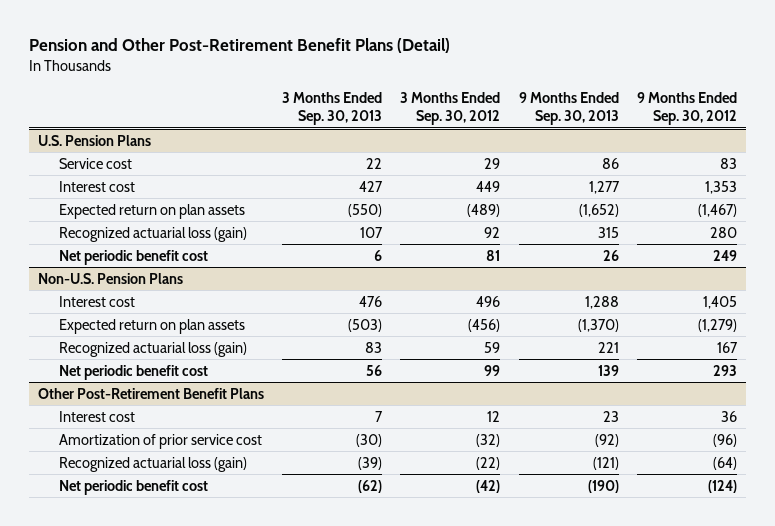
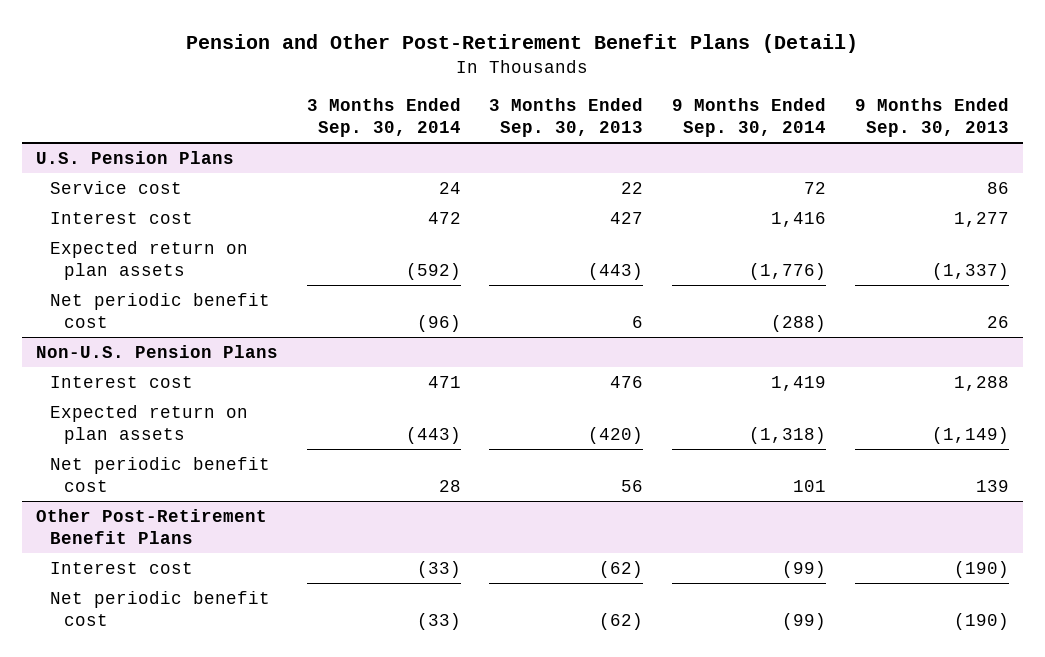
[400,91,501,126] 3 Months Ended Sep. 30, 2012 -> none
[636,91,737,126] 9 Months Ended Sep. 30, 2012 -> none
none -> [306,97,461,138] 3 Months Ended Sep. 30, 2014
none -> [671,97,826,138] 9 Months Ended Sep. 30, 2014
[59,226,248,242] Recognized actuarial loss (gain) -> none
[348,203,383,217] (550) -> [588,263,644,281] (443)
[578,203,619,217] (1,652) -> [931,263,1009,281] (1,337)
[59,341,248,357] Recognized actuarial loss (gain) -> none
[348,318,383,332] (503) -> [588,427,644,445] (420)
[577,318,619,332] (1,370) -> [931,427,1009,445] (1,149)
[59,433,263,449] Amortization of prior service cost -> none
[59,456,248,472] Recognized actuarial loss (gain) -> none
[375,410,384,422] 7 -> [599,560,644,578] (62)
[602,410,619,422] 23 -> [953,560,1009,578] (190)

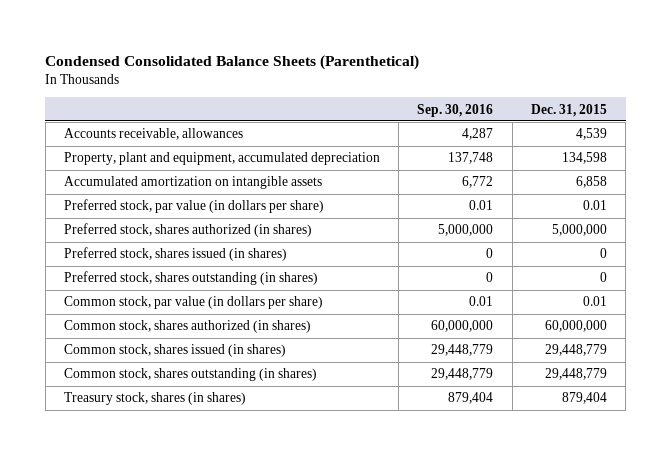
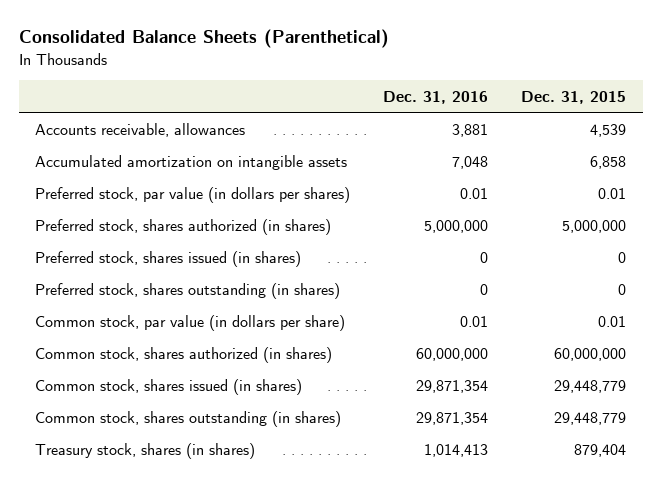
[45,54,420,70] Condensed Consolidated Balance Sheets (Parenthetical) -> [18,29,389,49] Consolidated Balance Sheets (Parenthetical)
[417,103,494,117] Sep. 30, 2016 -> none
none -> [383,90,489,104] Dec. 31, 2016
[63,152,380,166] Property, plant and equipment, accumulated depreciation -> none
[63,199,324,214] Preferred stock, par value (in dollars per share) -> [35,186,351,203] Preferred stock, par value (in dollars per shares)

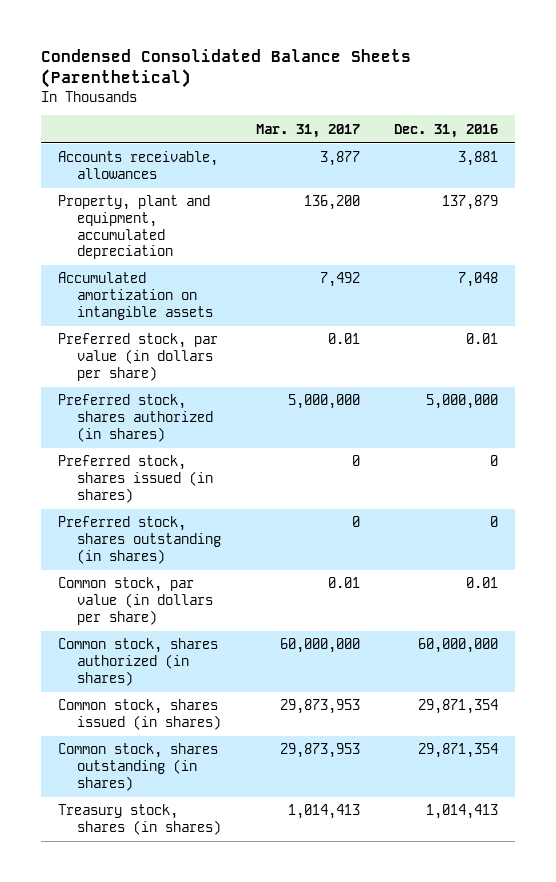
[18,29,389,49] Consolidated Balance Sheets (Parenthetical) -> [40,48,411,89] Condensed Consolidated Balance Sheets (Parenthetical)
[521,90,627,104] Dec. 31, 2015 -> none
none -> [255,123,360,138] Mar. 31, 2017
none -> [57,195,210,260] Property, plant and equipment, accumulated depreciation
[35,186,351,203] Preferred stock, par value (in dollars per shares) -> [57,333,218,381] Preferred stock, par value (in dollars per share)

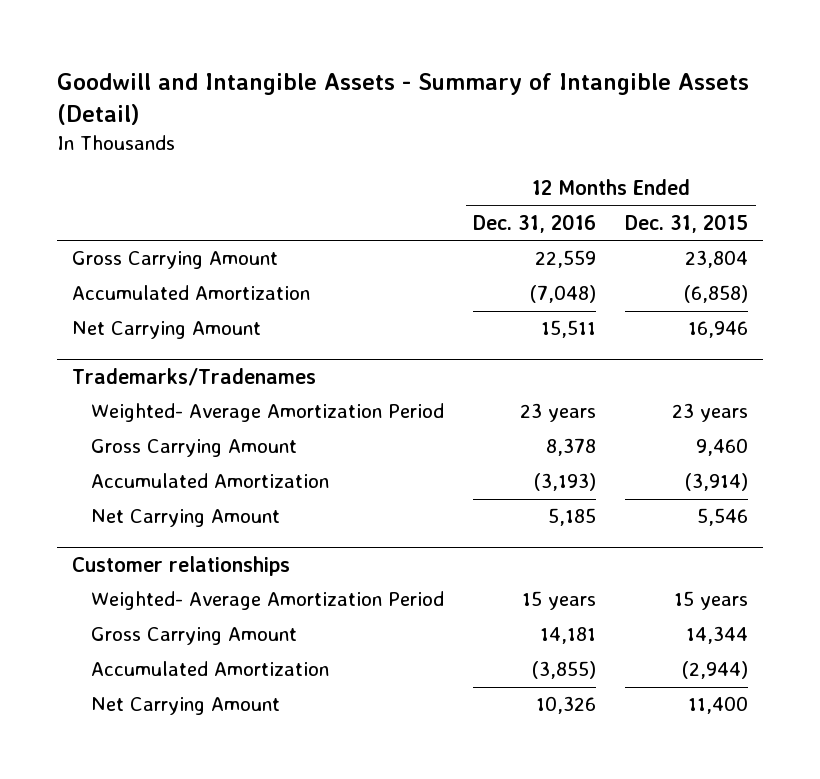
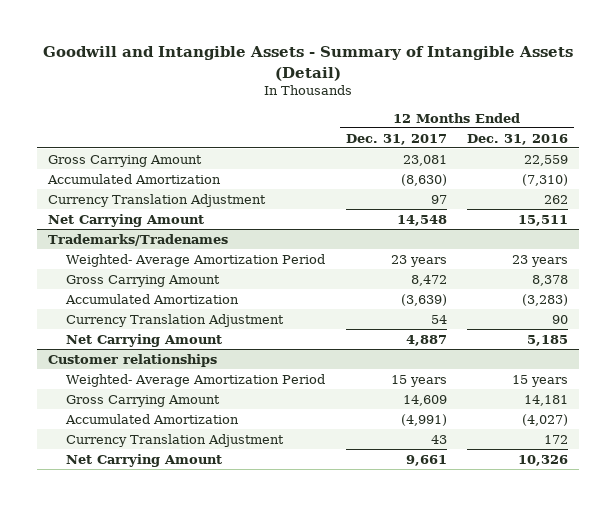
[625,213,749,233] Dec. 31, 2015 -> none
none -> [345,133,447,145] Dec. 31, 2017
[530,285,597,304] (7,048) -> [522,173,569,186] (7,310)
none -> [47,193,266,207] Currency Translation Adjustment
[534,473,597,492] (3,193) -> [522,293,569,306] (3,283)
none -> [65,313,284,327] Currency Translation Adjustment
[532,661,597,680] (3,855) -> [522,413,569,426] (4,027)
none -> [65,433,284,447] Currency Translation Adjustment

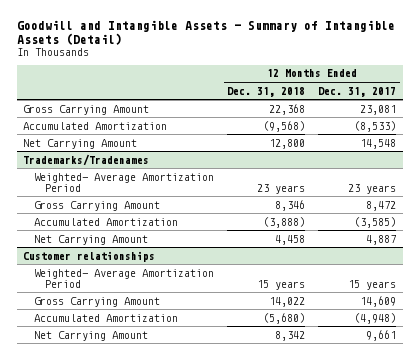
[467,133,569,145] Dec. 31, 2016 -> none
none -> [227,86,306,97] Dec. 31, 2018
[47,193,266,207] Currency Translation Adjustment -> none
[400,173,447,186] (8,630) -> [354,120,397,132] (8,533)
[65,313,284,327] Currency Translation Adjustment -> none
[400,293,447,306] (3,639) -> [354,216,397,228] (3,585)
[65,433,284,447] Currency Translation Adjustment -> none
[400,413,447,426] (4,991) -> [354,312,397,324] (4,948)

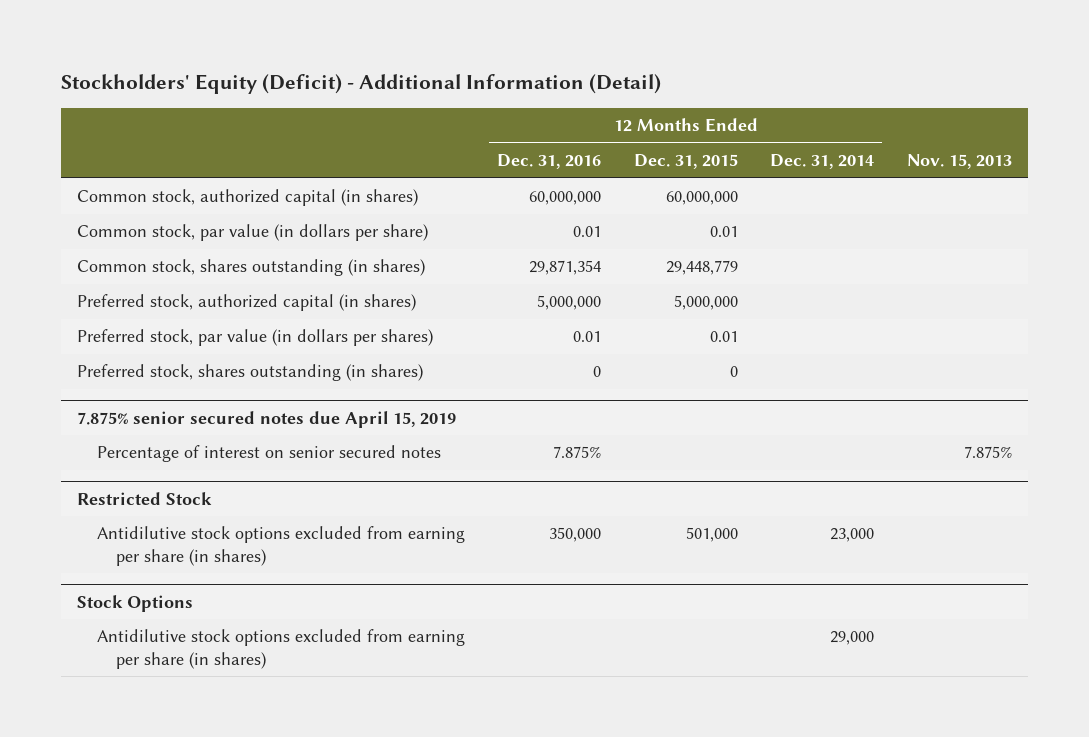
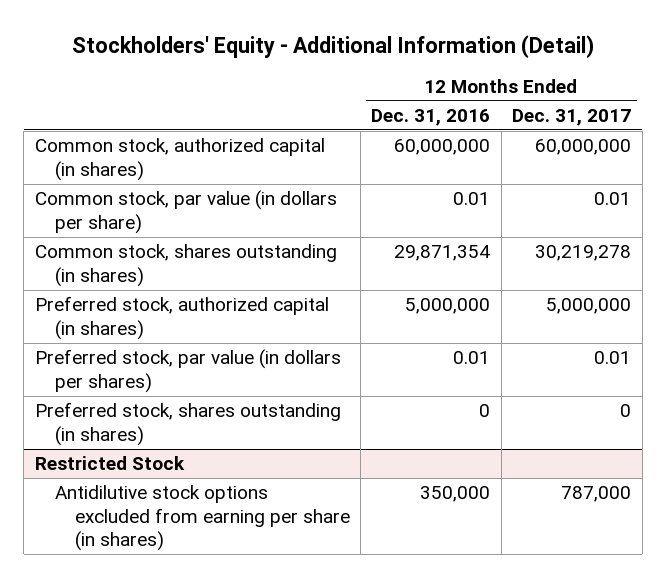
[61,74,662,95] Stockholders' Equity (Deficit) - Additional Information (Detail) -> [71,35,594,59] Stockholders' Equity - Additional Information (Detail)
[633,154,738,170] Dec. 31, 2015 -> none
[770,154,875,170] Dec. 31, 2014 -> none
[906,154,1012,170] Nov. 15, 2013 -> none
none -> [512,108,632,126] Dec. 31, 2017
[77,410,457,428] 7.875% senior secured notes due April 15, 2019 -> none
[96,445,441,463] Percentage of interest on senior secured notes -> none
[77,594,194,612] Stock Options -> none
[96,629,465,669] Antidilutive stock options excluded from earning per share (in shares) -> none

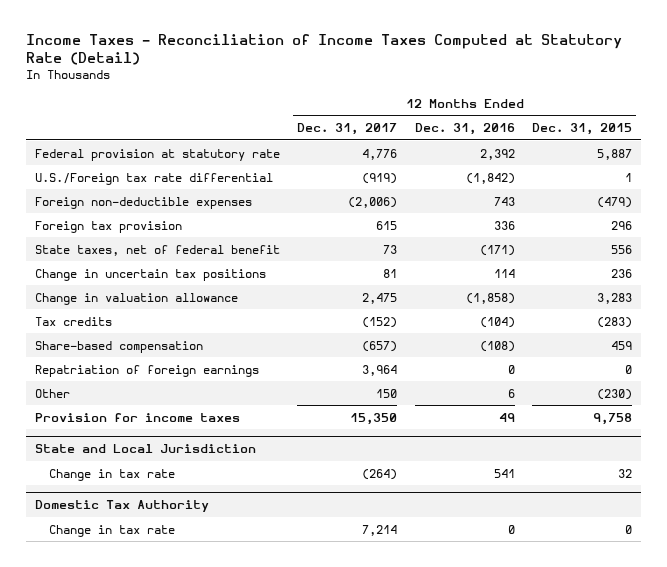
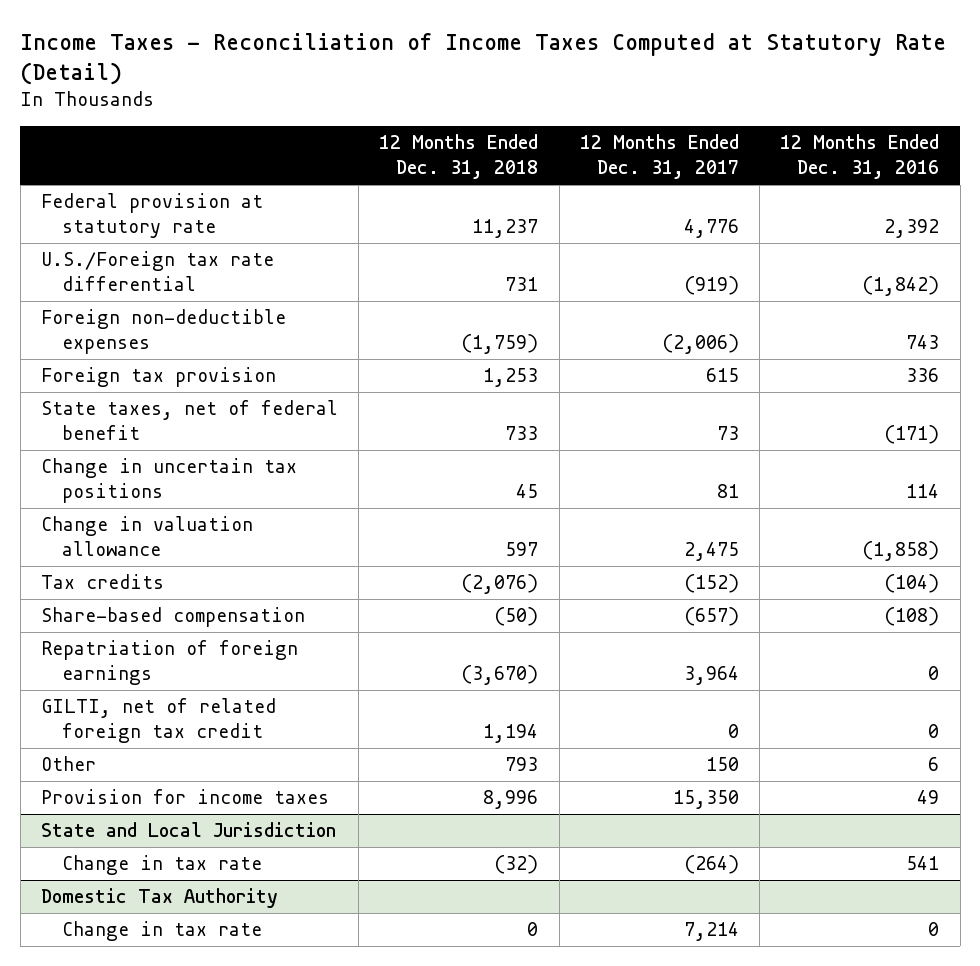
[532,123,633,136] Dec. 31, 2015 -> none
none -> [379,134,539,180] 12 Months Ended Dec. 31, 2018
none -> [40,698,276,744] GILTI, net of related foreign tax credit

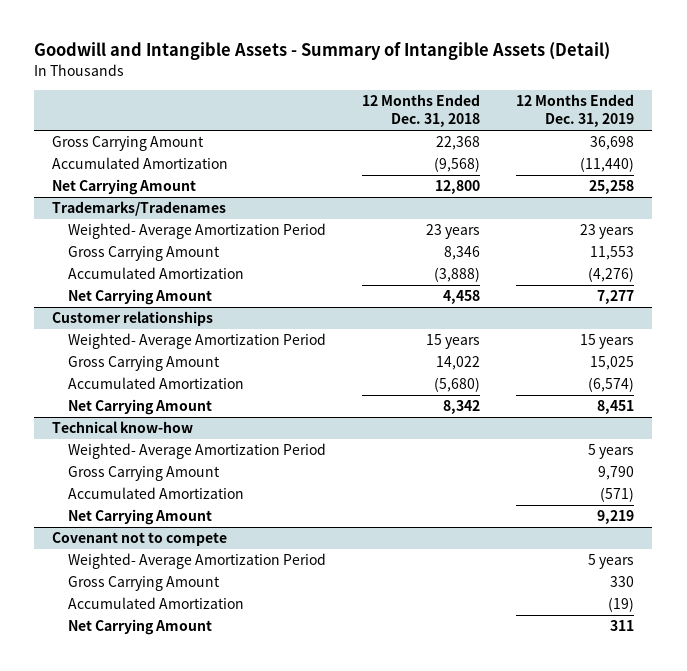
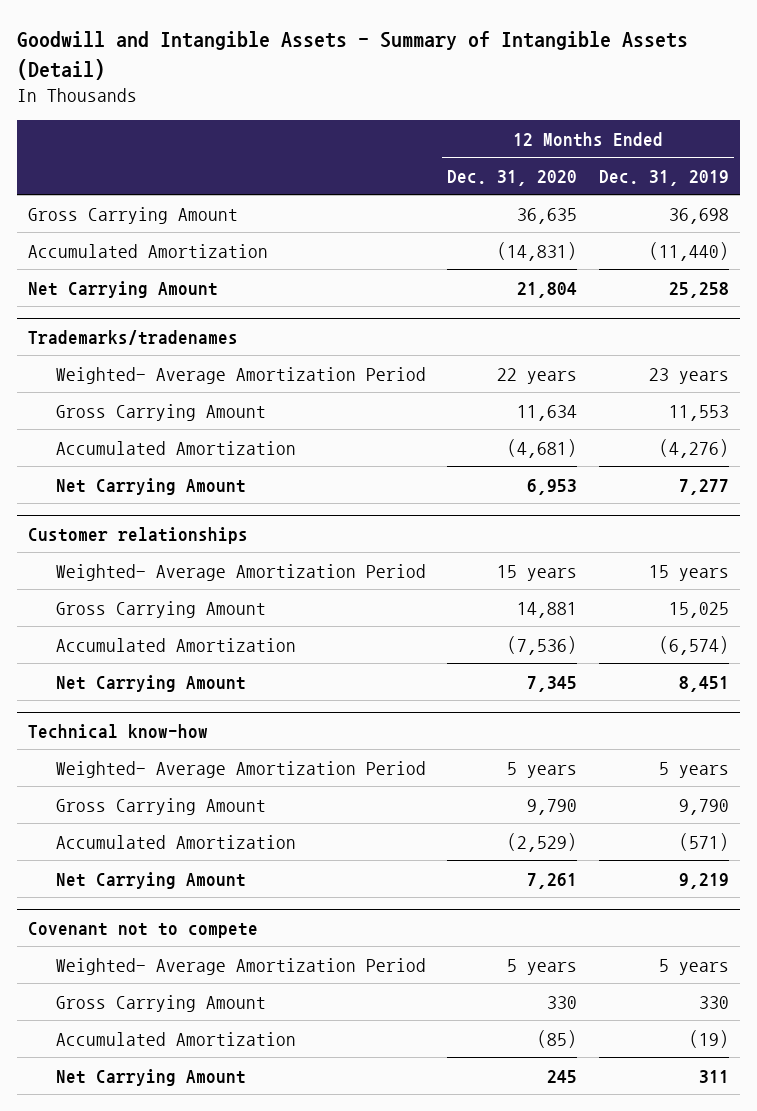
[362,94,481,128] 12 Months Ended Dec. 31, 2018 -> none
none -> [447,169,578,186] Dec. 31, 2020
[52,201,227,217] Trademarks/Tradenames -> [27,329,238,345] Trademarks/tradenames

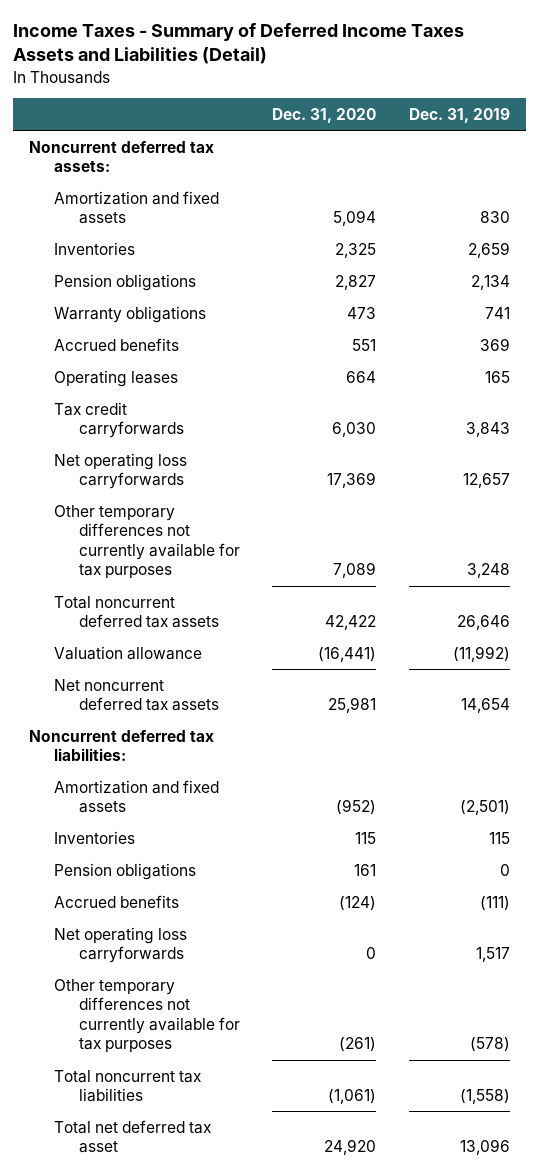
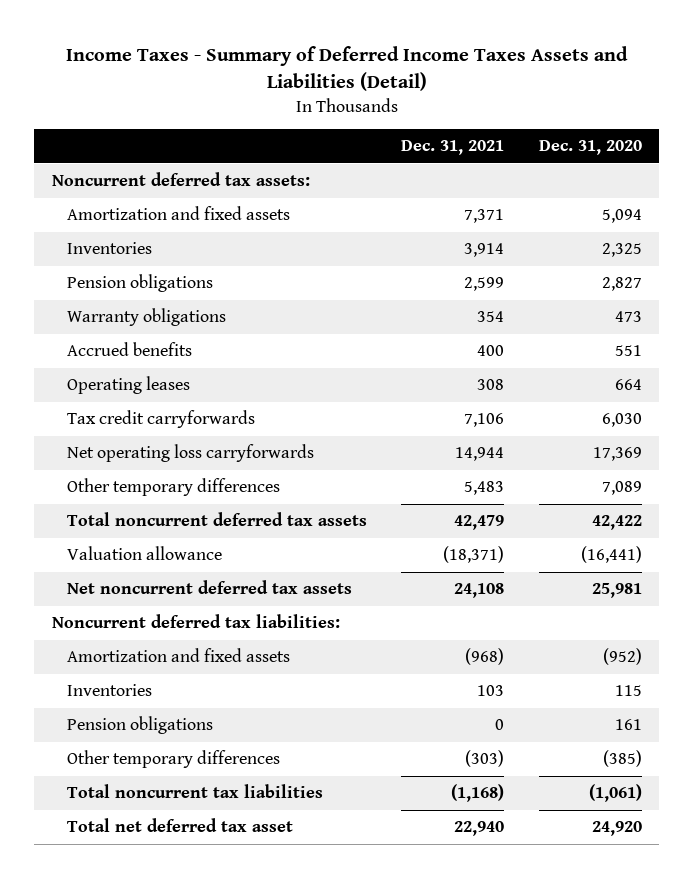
[408,107,510,123] Dec. 31, 2019 -> none
none -> [401,140,505,156] Dec. 31, 2021
[53,504,240,579] Other temporary differences not currently available for tax purposes -> [67,478,281,497] Other temporary differences
[53,894,179,908] Accrued benefits -> none
[53,926,187,964] Net operating loss carryforwards -> none
[53,978,240,1053] Other temporary differences not currently available for tax purposes -> [67,750,281,769] Other temporary differences
[339,1037,377,1053] (261) -> [602,750,642,768] (385)

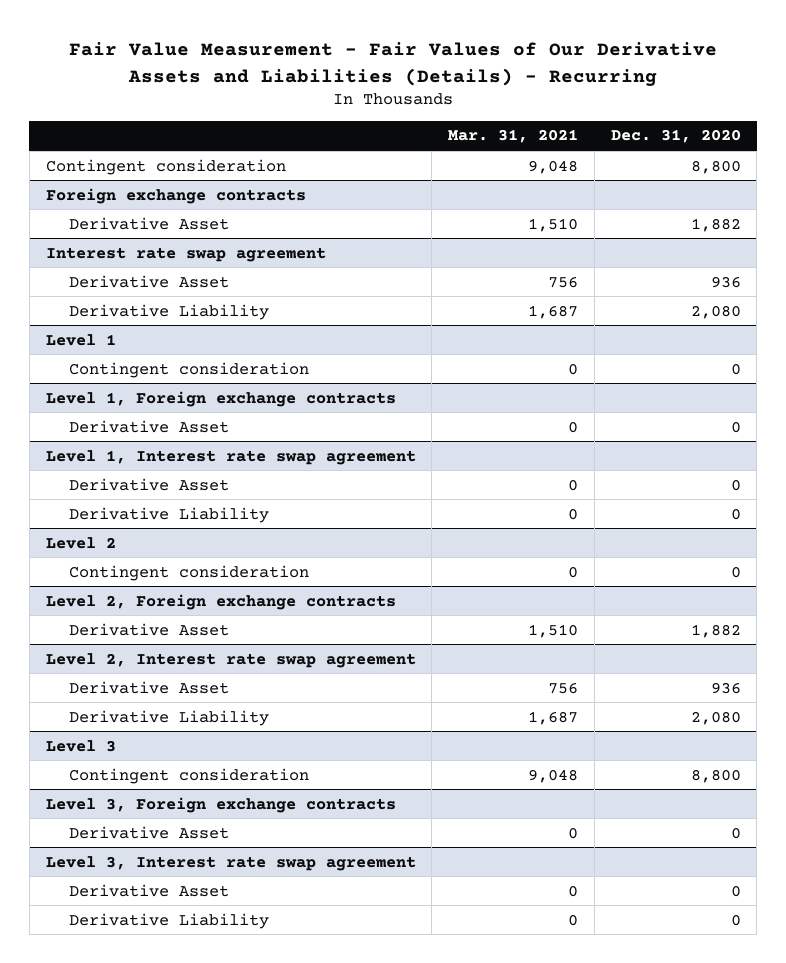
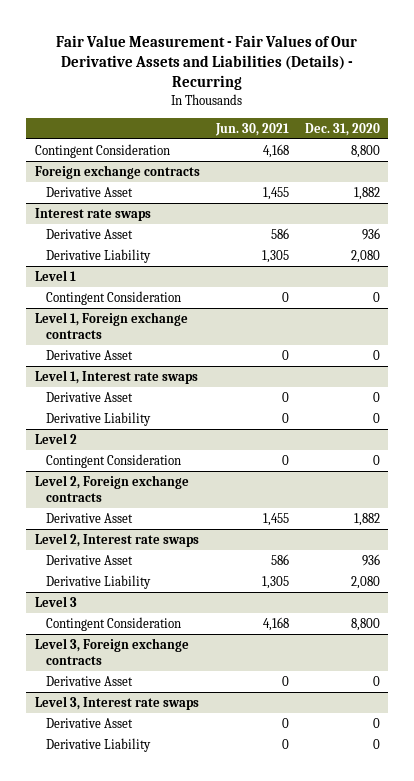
[448,129,579,144] Mar. 31, 2021 -> none
none -> [214,122,289,136] Jun. 30, 2021
[45,158,286,175] Contingent consideration -> [34,143,170,158] Contingent Consideration
[45,246,326,262] Interest rate swap agreement -> [34,207,151,221] Interest rate swaps
[69,361,310,378] Contingent consideration -> [45,290,181,305] Contingent Consideration
[45,449,416,465] Level 1, Interest rate swap agreement -> [34,369,198,384] Level 1, Interest rate swaps
[69,564,310,581] Contingent consideration -> [45,453,181,468] Contingent Consideration
[45,652,416,668] Level 2, Interest rate swap agreement -> [34,532,199,547] Level 2, Interest rate swaps
[69,767,310,784] Contingent consideration -> [45,616,181,631] Contingent Consideration
[45,855,416,871] Level 3, Interest rate swap agreement -> [34,695,199,710] Level 3, Interest rate swaps

